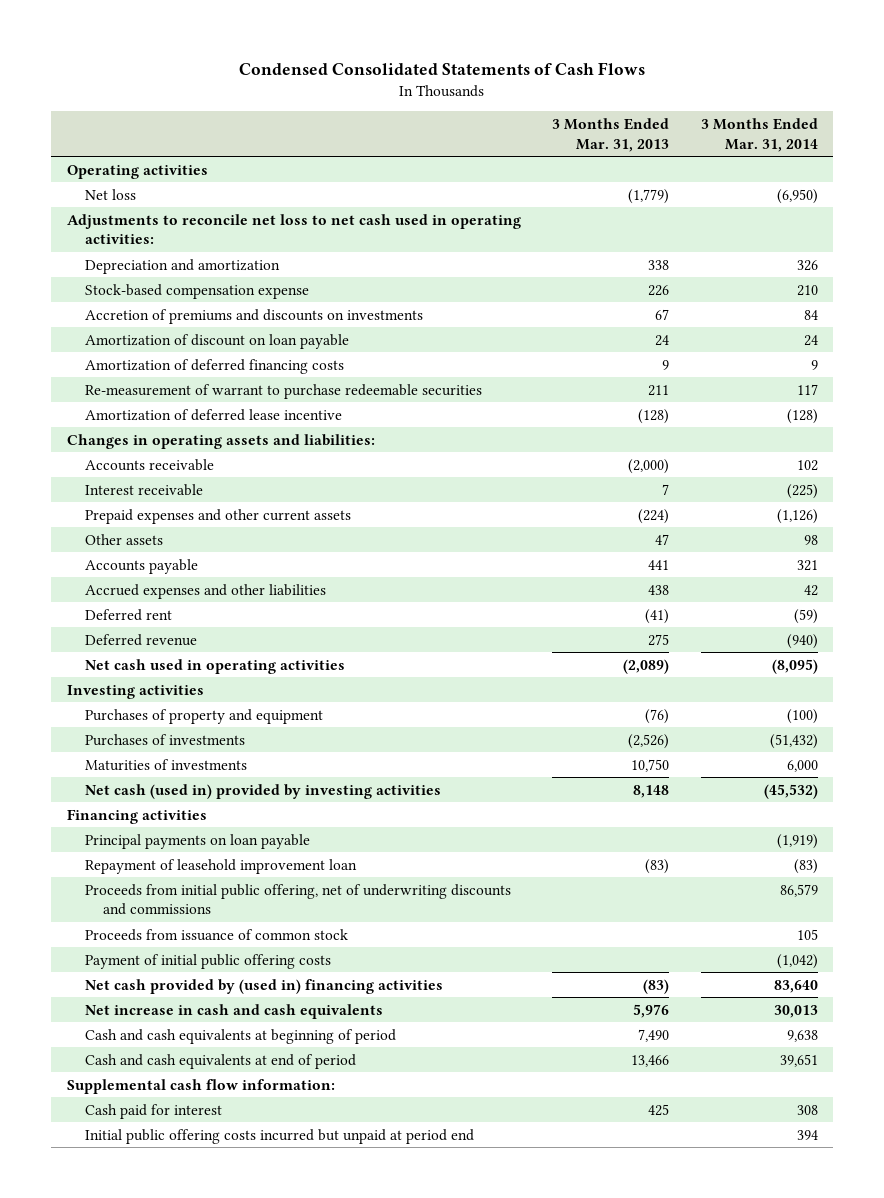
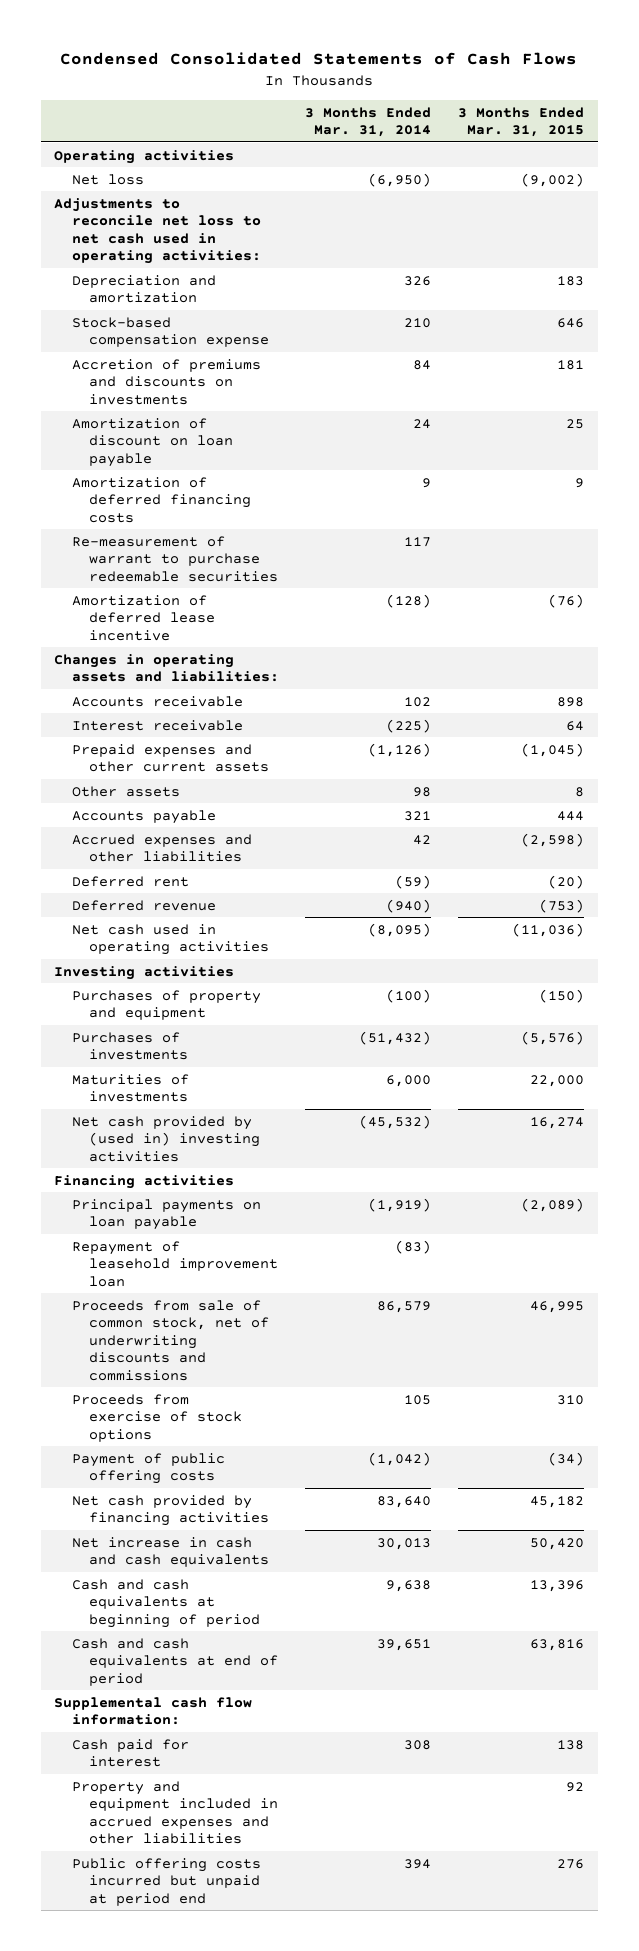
[552,118,670,152] 3 Months Ended Mar. 31, 2013 -> none
none -> [458,106,585,138] 3 Months Ended Mar. 31, 2015
[84,783,441,799] Net cash (used in) provided by investing activities -> [71,1115,260,1162] Net cash provided by (used in) investing activities
[84,883,511,916] Proceeds from initial public offering, net of underwriting discounts and commissions -> none
[84,928,348,941] Proceeds from issuance of common stock -> [71,1299,269,1381] Proceeds from sale of common stock, net of underwriting discounts and commissions
[796,928,818,940] 105 -> [377,1300,432,1313] 86,579
none -> [71,1393,242,1442] Proceeds from exercise of stock options
[84,953,331,969] Payment of initial public offering costs -> [71,1452,225,1485] Payment of public offering costs
[84,978,443,994] Net cash provided by (used in) financing activities -> [71,1494,269,1527] Net cash provided by financing activities
none -> [71,1780,278,1845] Property and equipment included in accrued expenses and other liabilities
[84,1128,474,1144] Initial public offering costs incurred but unpaid at period end -> [71,1857,261,1906] Public offering costs incurred but unpaid at period end

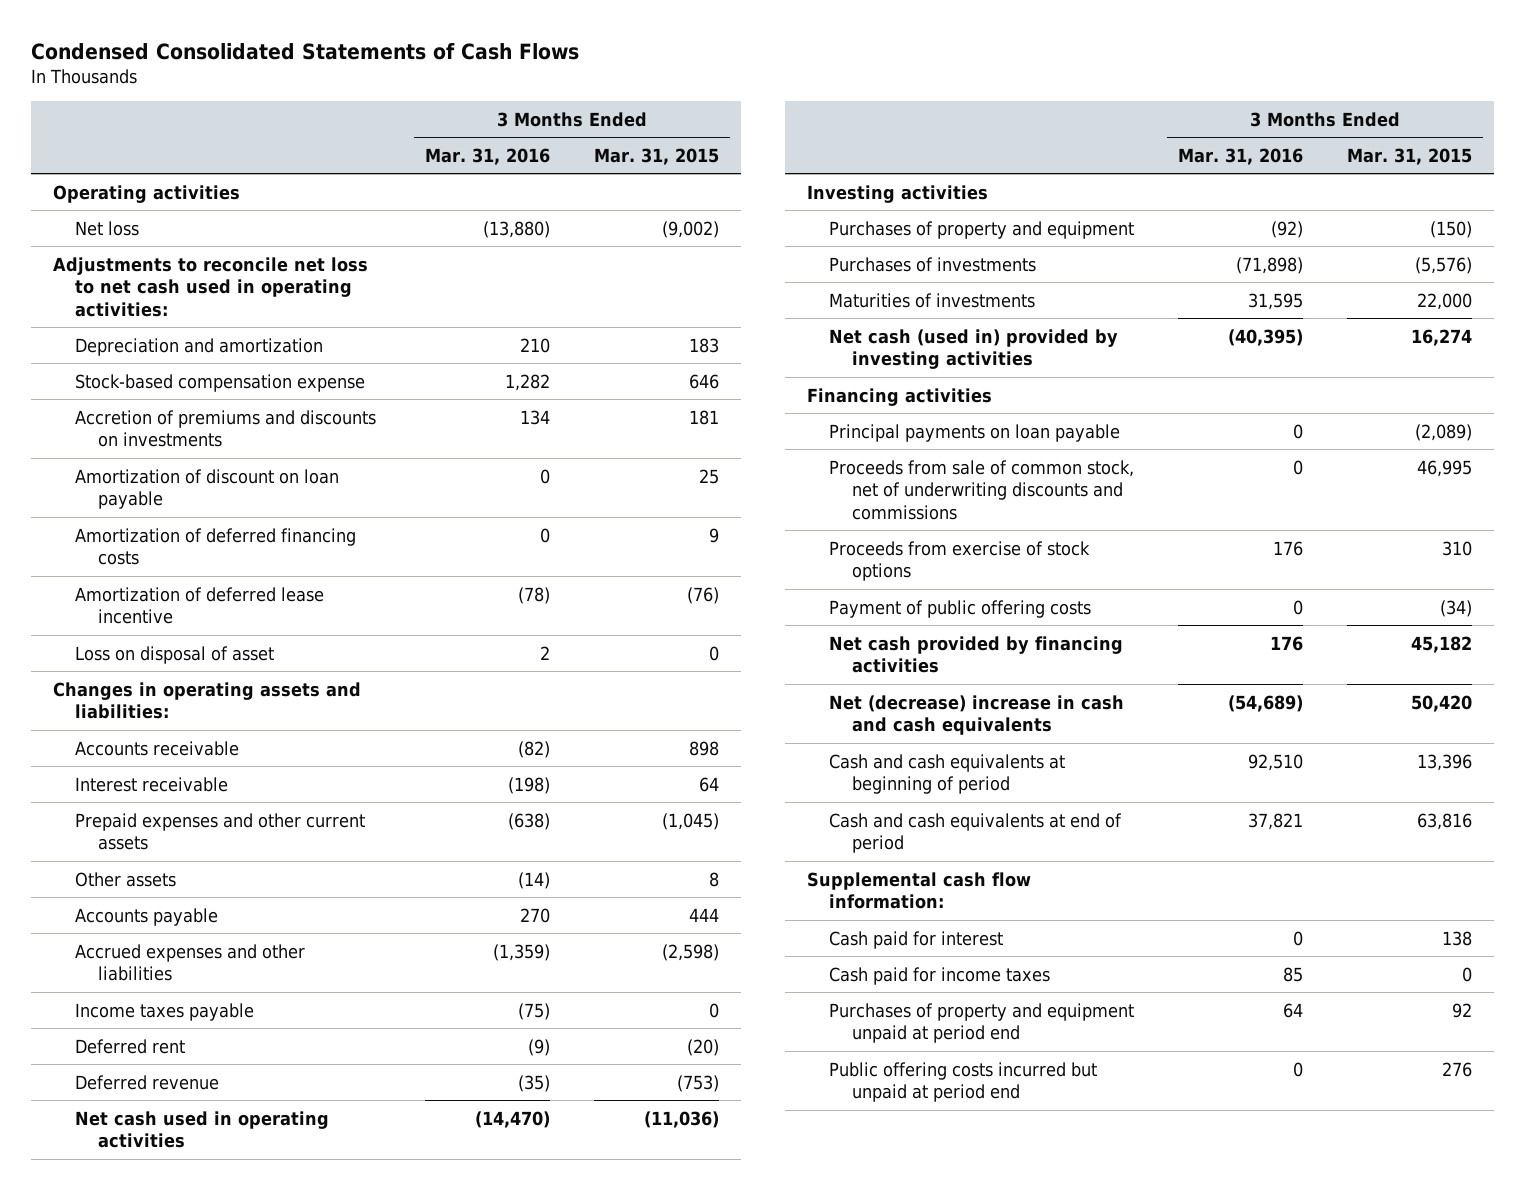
[305,106,432,138] 3 Months Ended Mar. 31, 2014 -> none
none -> [424,147,550,165] Mar. 31, 2016
[71,535,278,582] Re-measurement of warrant to purchase redeemable securities -> none
none -> [75,645,275,664] Loss on disposal of asset
none -> [75,1002,255,1021] Income taxes payable
[71,1115,260,1162] Net cash provided by (used in) investing activities -> [829,328,1119,370] Net cash (used in) provided by investing activities
[71,1240,278,1287] Repayment of leasehold improvement loan -> none
[71,1536,269,1568] Net increase in cash and cash equivalents -> [829,694,1125,736] Net (decrease) increase in cash and cash equivalents
none -> [829,966,1051,985] Cash paid for income taxes
[71,1780,278,1845] Property and equipment included in accrued expenses and other liabilities -> [829,1002,1135,1044] Purchases of property and equipment unpaid at period end

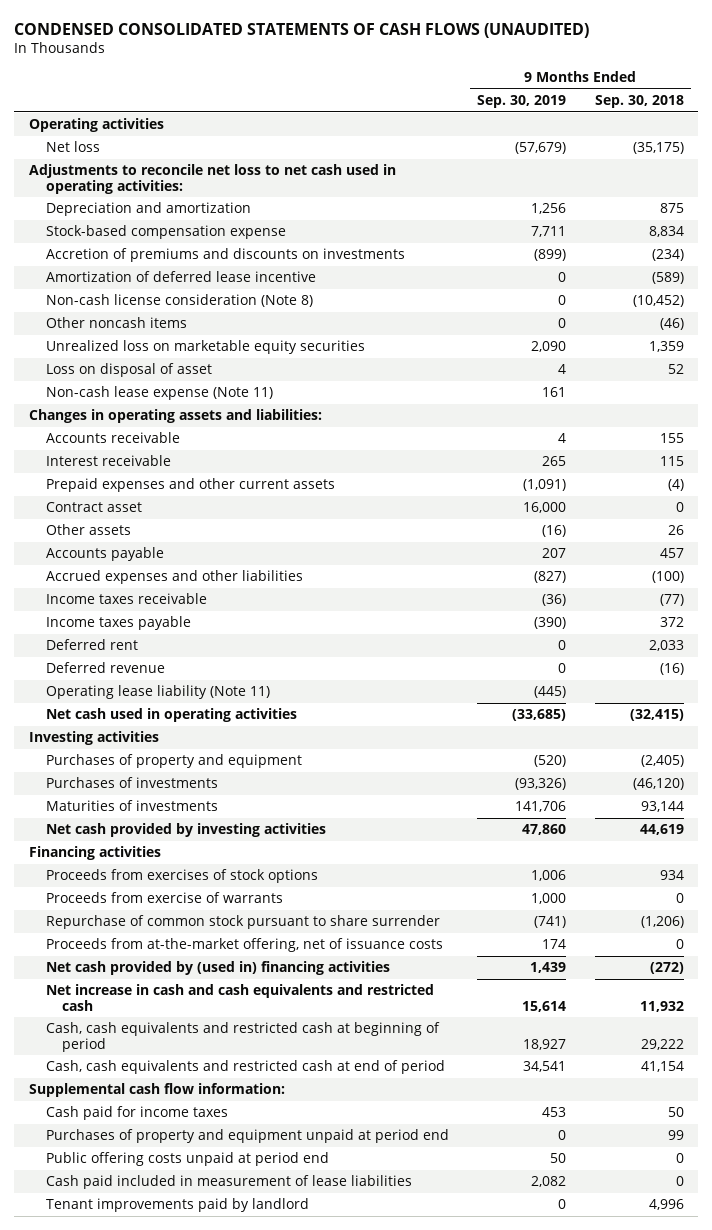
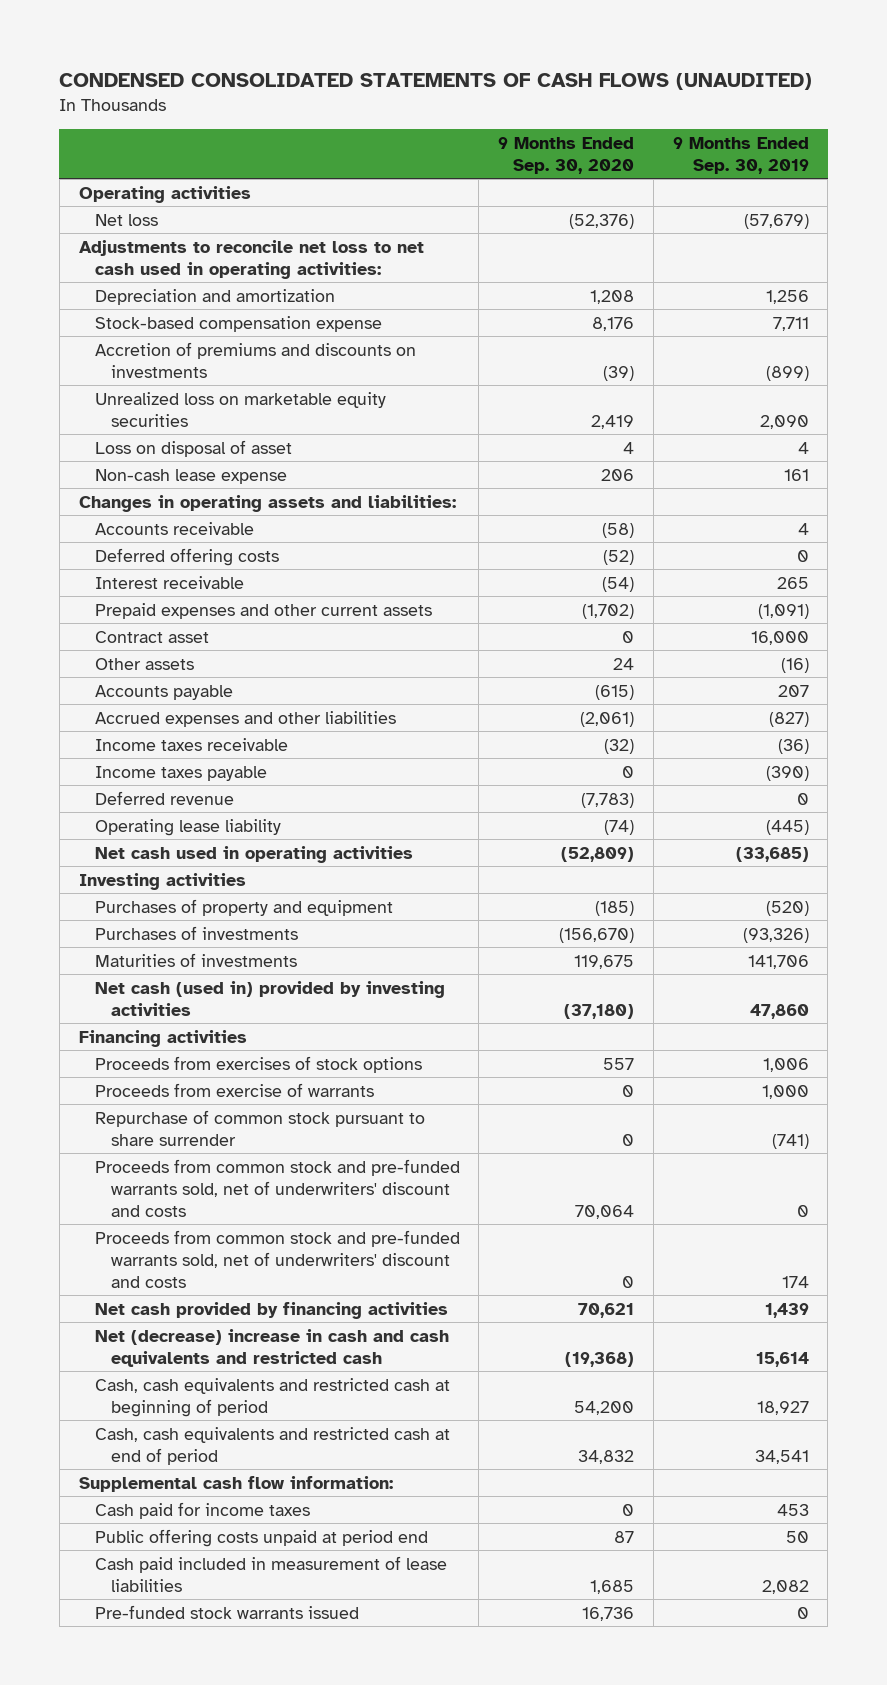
[594,95,684,109] Sep. 30, 2018 -> none
none -> [498,136,635,174] 9 Months Ended Sep. 30, 2020
[45,271,316,283] Amortization of deferred lease incentive -> none
[45,294,313,308] Non-cash license consideration (Note 8) -> none
[45,317,187,329] Other noncash items -> none
[45,386,273,401] Non-cash lease expense (Note 11) -> [94,468,287,484] Non-cash lease expense
none -> [94,547,279,566] Deferred offering costs
[45,639,138,651] Deferred rent -> none
[45,685,270,700] Operating lease liability (Note 11) -> [94,818,281,836] Operating lease liability
[45,823,326,838] Net cash provided by investing activities -> [94,980,445,1016] Net cash (used in) provided by investing activities
none -> [94,1158,460,1217] Proceeds from common stock and pre-funded warrants sold, net of underwriters' discount and costs
[45,938,443,953] Proceeds from at-the-market offering, net of issuance costs -> [94,1229,460,1288] Proceeds from common stock and pre-funded warrants sold, net of underwriters' discount and costs
[45,961,390,976] Net cash provided by (used in) financing activities -> [94,1301,448,1319] Net cash provided by financing activities
[45,984,434,1011] Net increase in cash and cash equivalents and restricted cash -> [94,1328,449,1367] Net (decrease) increase in cash and cash equivalents and restricted cash
[45,1129,449,1144] Purchases of property and equipment unpaid at period end -> none
[45,1198,309,1213] Tenant improvements paid by landlord -> none
none -> [94,1604,359,1619] Pre-funded stock warrants issued

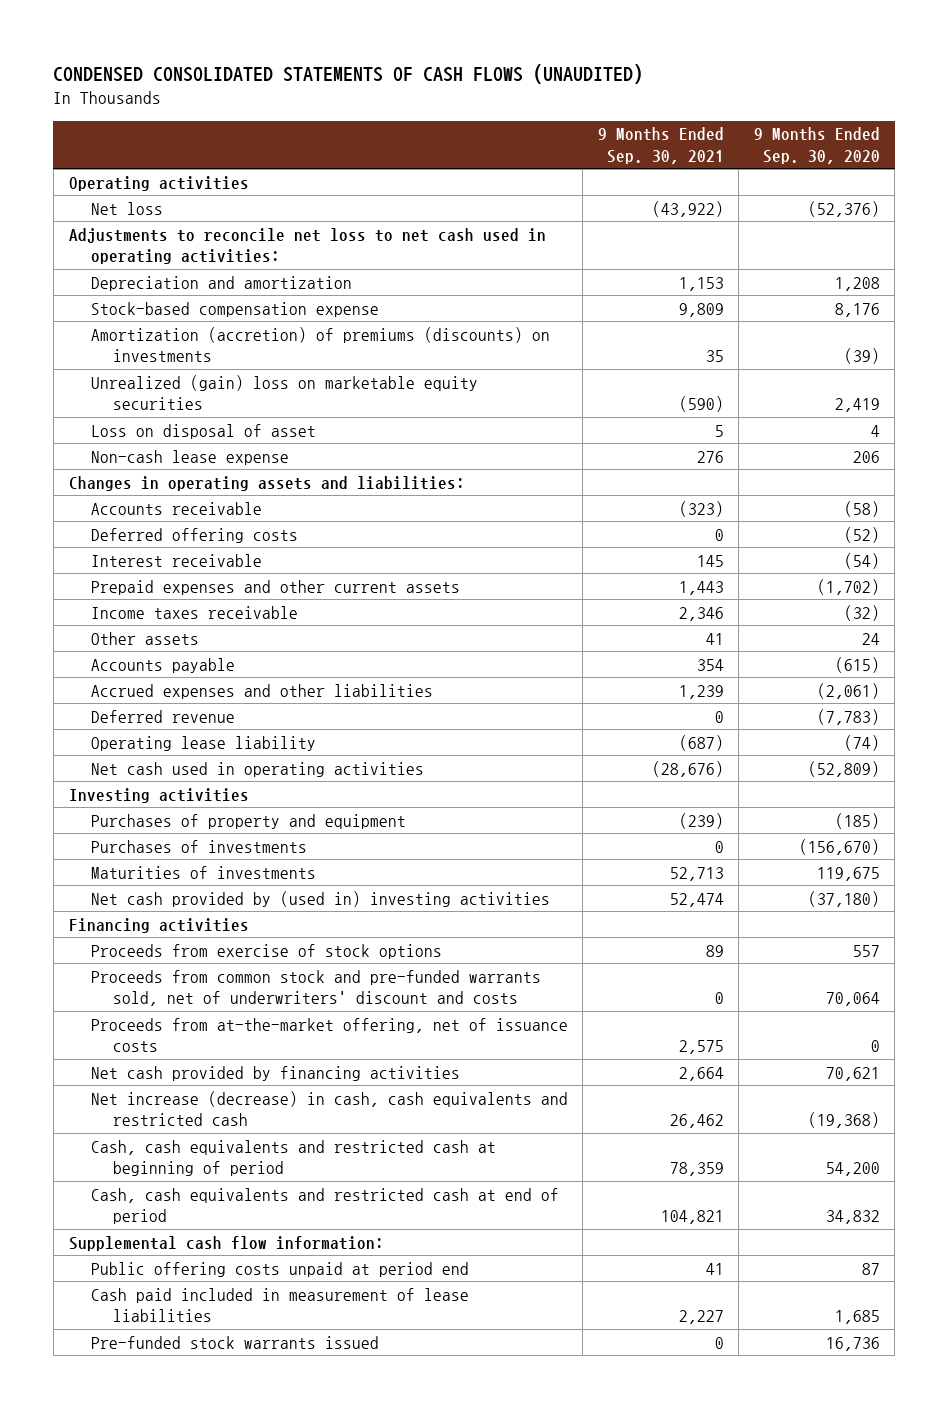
[672,136,809,174] 9 Months Ended Sep. 30, 2019 -> none
none -> [597,127,724,164] 9 Months Ended Sep. 30, 2021
[94,341,416,378] Accretion of premiums and discounts on investments -> [90,326,550,363] Amortization (accretion) of premiums (discounts) on investments
[94,391,386,427] Unrealized loss on marketable equity securities -> [90,374,478,411] Unrealized (gain) loss on marketable equity securities
[94,630,209,643] Contract asset -> none
[94,737,288,751] Income taxes receivable -> [90,605,298,619] Income taxes receivable
[94,765,267,781] Income taxes payable -> none
[94,980,445,1016] Net cash (used in) provided by investing activities -> [90,890,550,907] Net cash provided by (used in) investing activities
[94,1082,374,1097] Proceeds from exercise of warrants -> none
[94,1109,425,1146] Repurchase of common stock pursuant to share surrender -> none
[94,1055,422,1073] Proceeds from exercises of stock options -> [90,943,442,959] Proceeds from exercise of stock options
[94,1229,460,1288] Proceeds from common stock and pre-funded warrants sold, net of underwriters' discount and costs -> [90,1017,568,1053] Proceeds from at-the-market offering, net of issuance costs
[94,1328,449,1367] Net (decrease) increase in cash and cash equivalents and restricted cash -> [90,1090,568,1127] Net increase (decrease) in cash, cash equivalents and restricted cash
[94,1501,310,1519] Cash paid for income taxes -> none

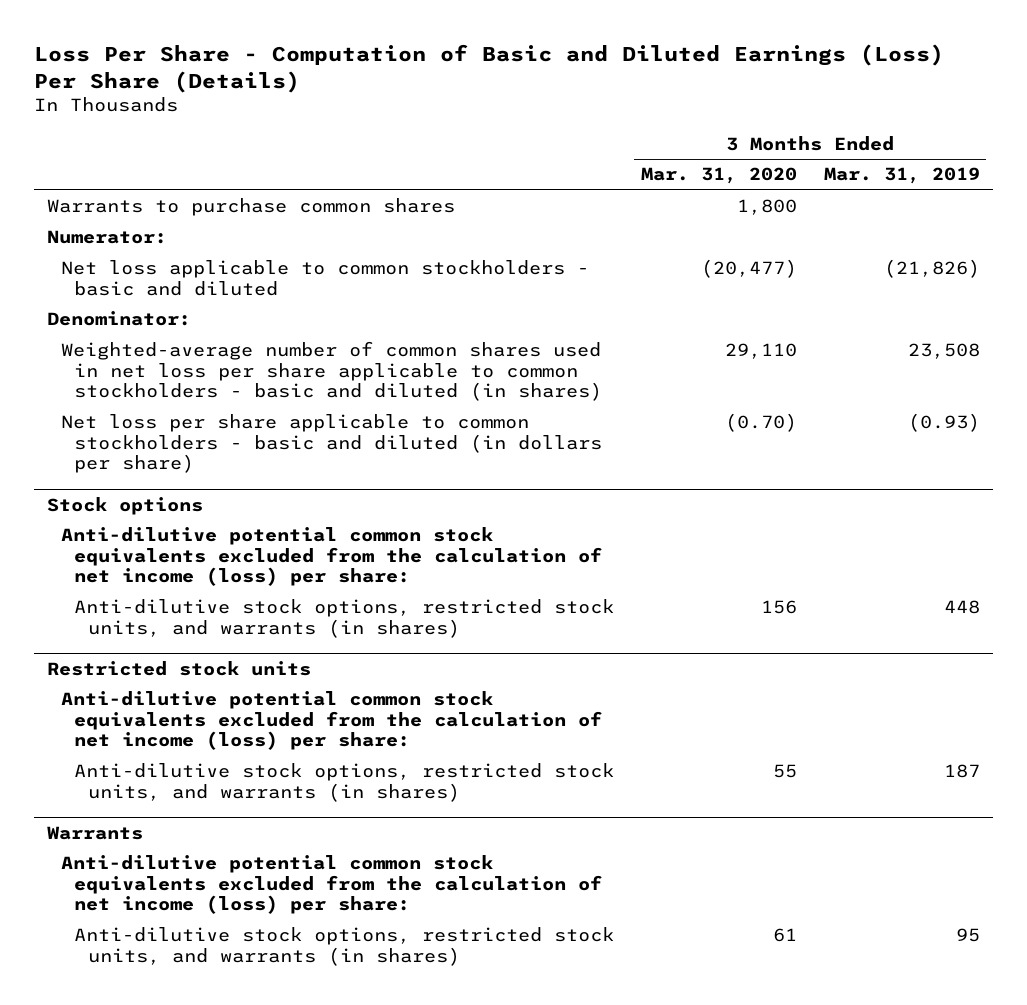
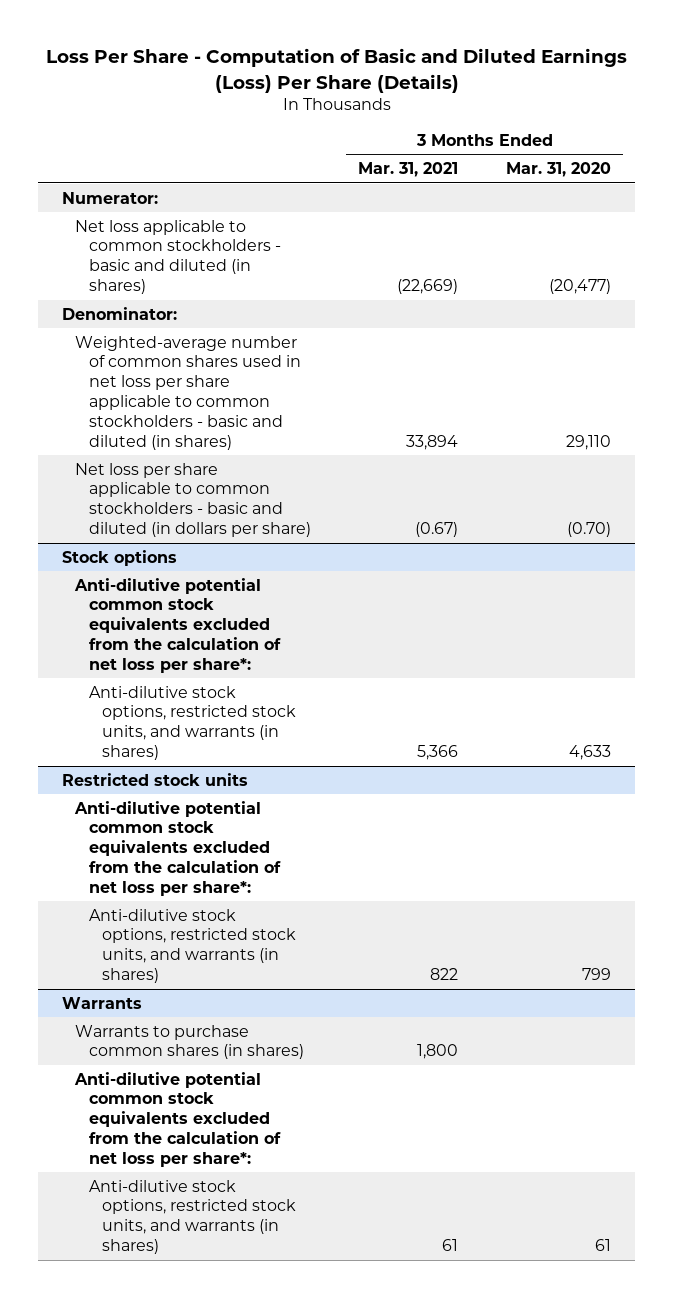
[823,167,980,185] Mar. 31, 2019 -> none
none -> [358,162,459,178] Mar. 31, 2021
[47,198,456,217] Warrants to purchase common shares -> none
[60,260,589,296] Net loss applicable to common stockholders - basic and diluted -> [75,219,281,295] Net loss applicable to common stockholders - basic and diluted (in shares)
[60,527,603,587] Anti-dilutive potential common stock equivalents excluded from the calculation of net income (loss) per share: -> [74,577,281,674] Anti-dilutive potential common stock equivalents excluded from the calculation of net loss per share*:
[760,600,797,615] 156 -> [568,745,611,761] 4,633
[60,691,603,751] Anti-dilutive potential common stock equivalents excluded from the calculation of net income (loss) per share: -> [74,800,281,897] Anti-dilutive potential common stock equivalents excluded from the calculation of net loss per share*:
[772,764,797,779] 55 -> [581,968,611,981] 799
none -> [75,1024,304,1060] Warrants to purchase common shares (in shares)
[60,855,603,915] Anti-dilutive potential common stock equivalents excluded from the calculation of net income (loss) per share: -> [74,1071,281,1168] Anti-dilutive potential common stock equivalents excluded from the calculation of net loss per share*:

